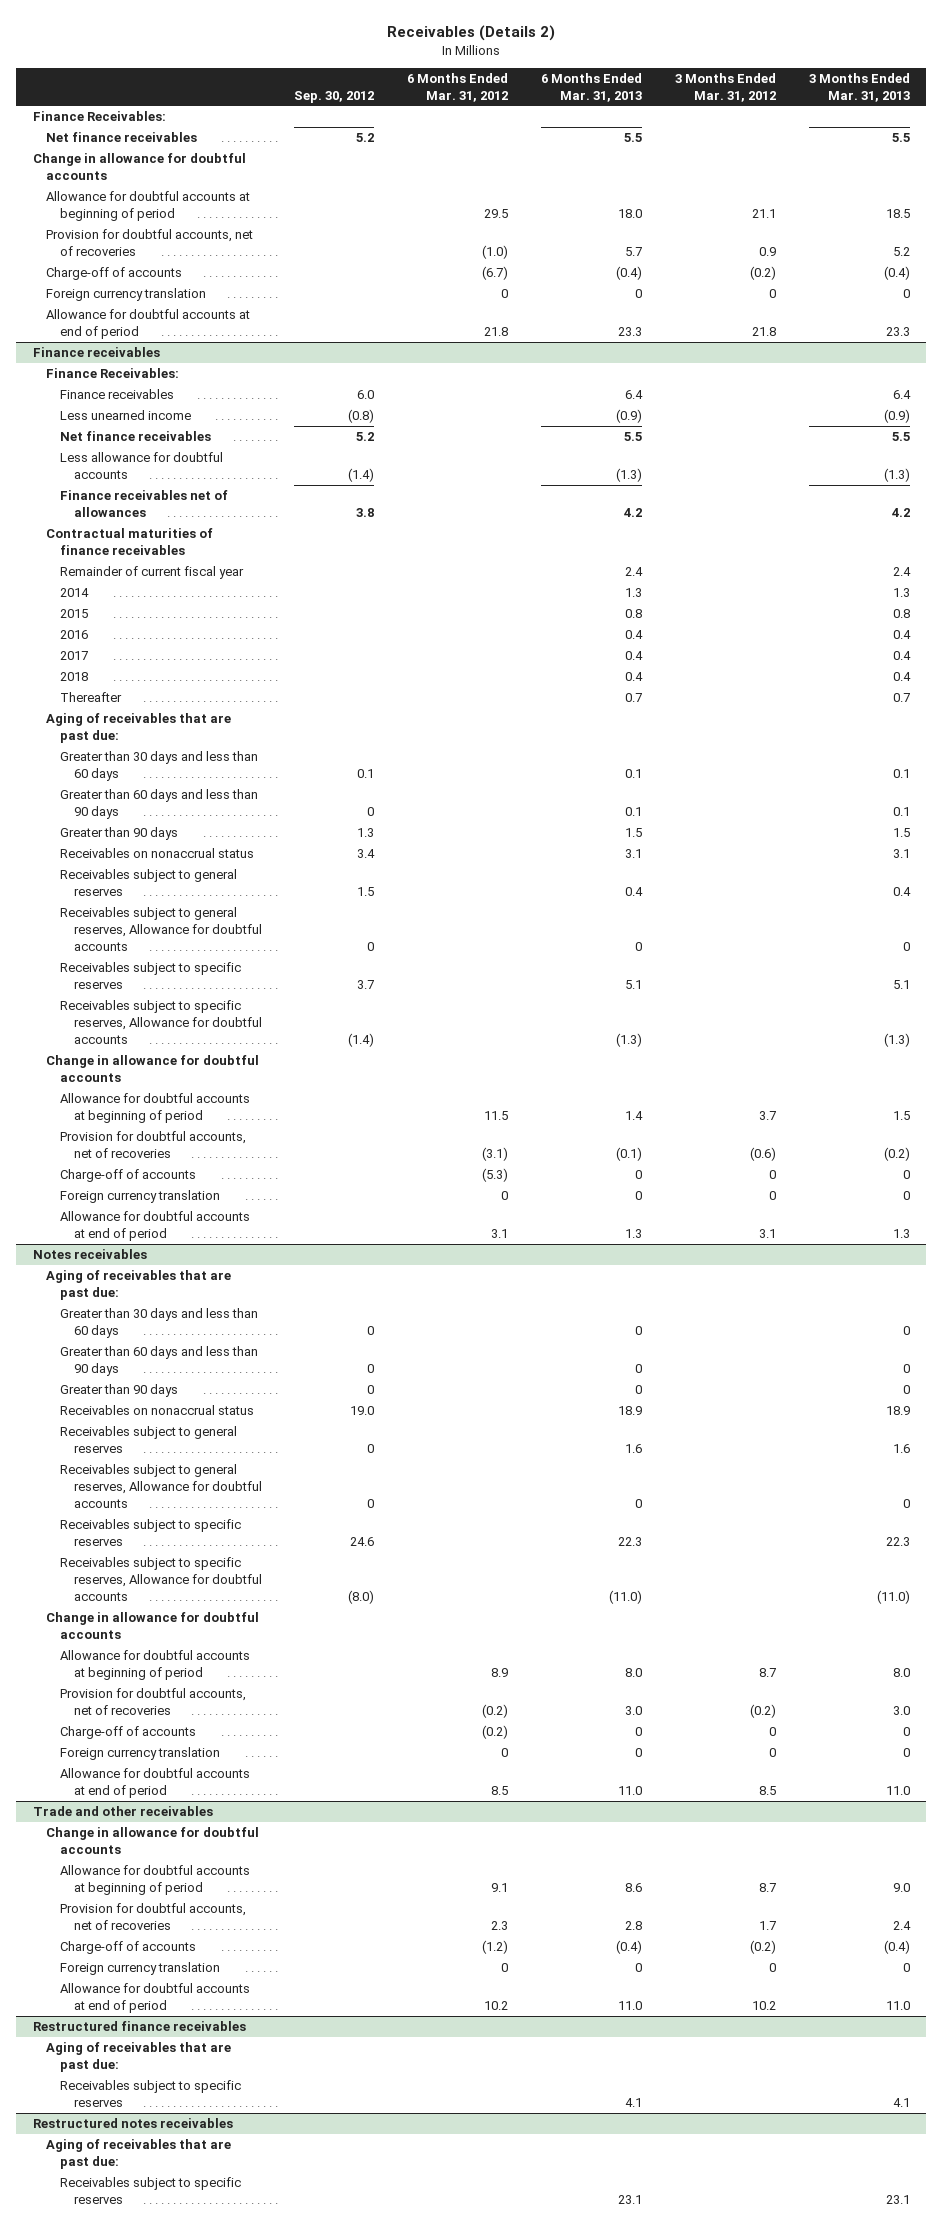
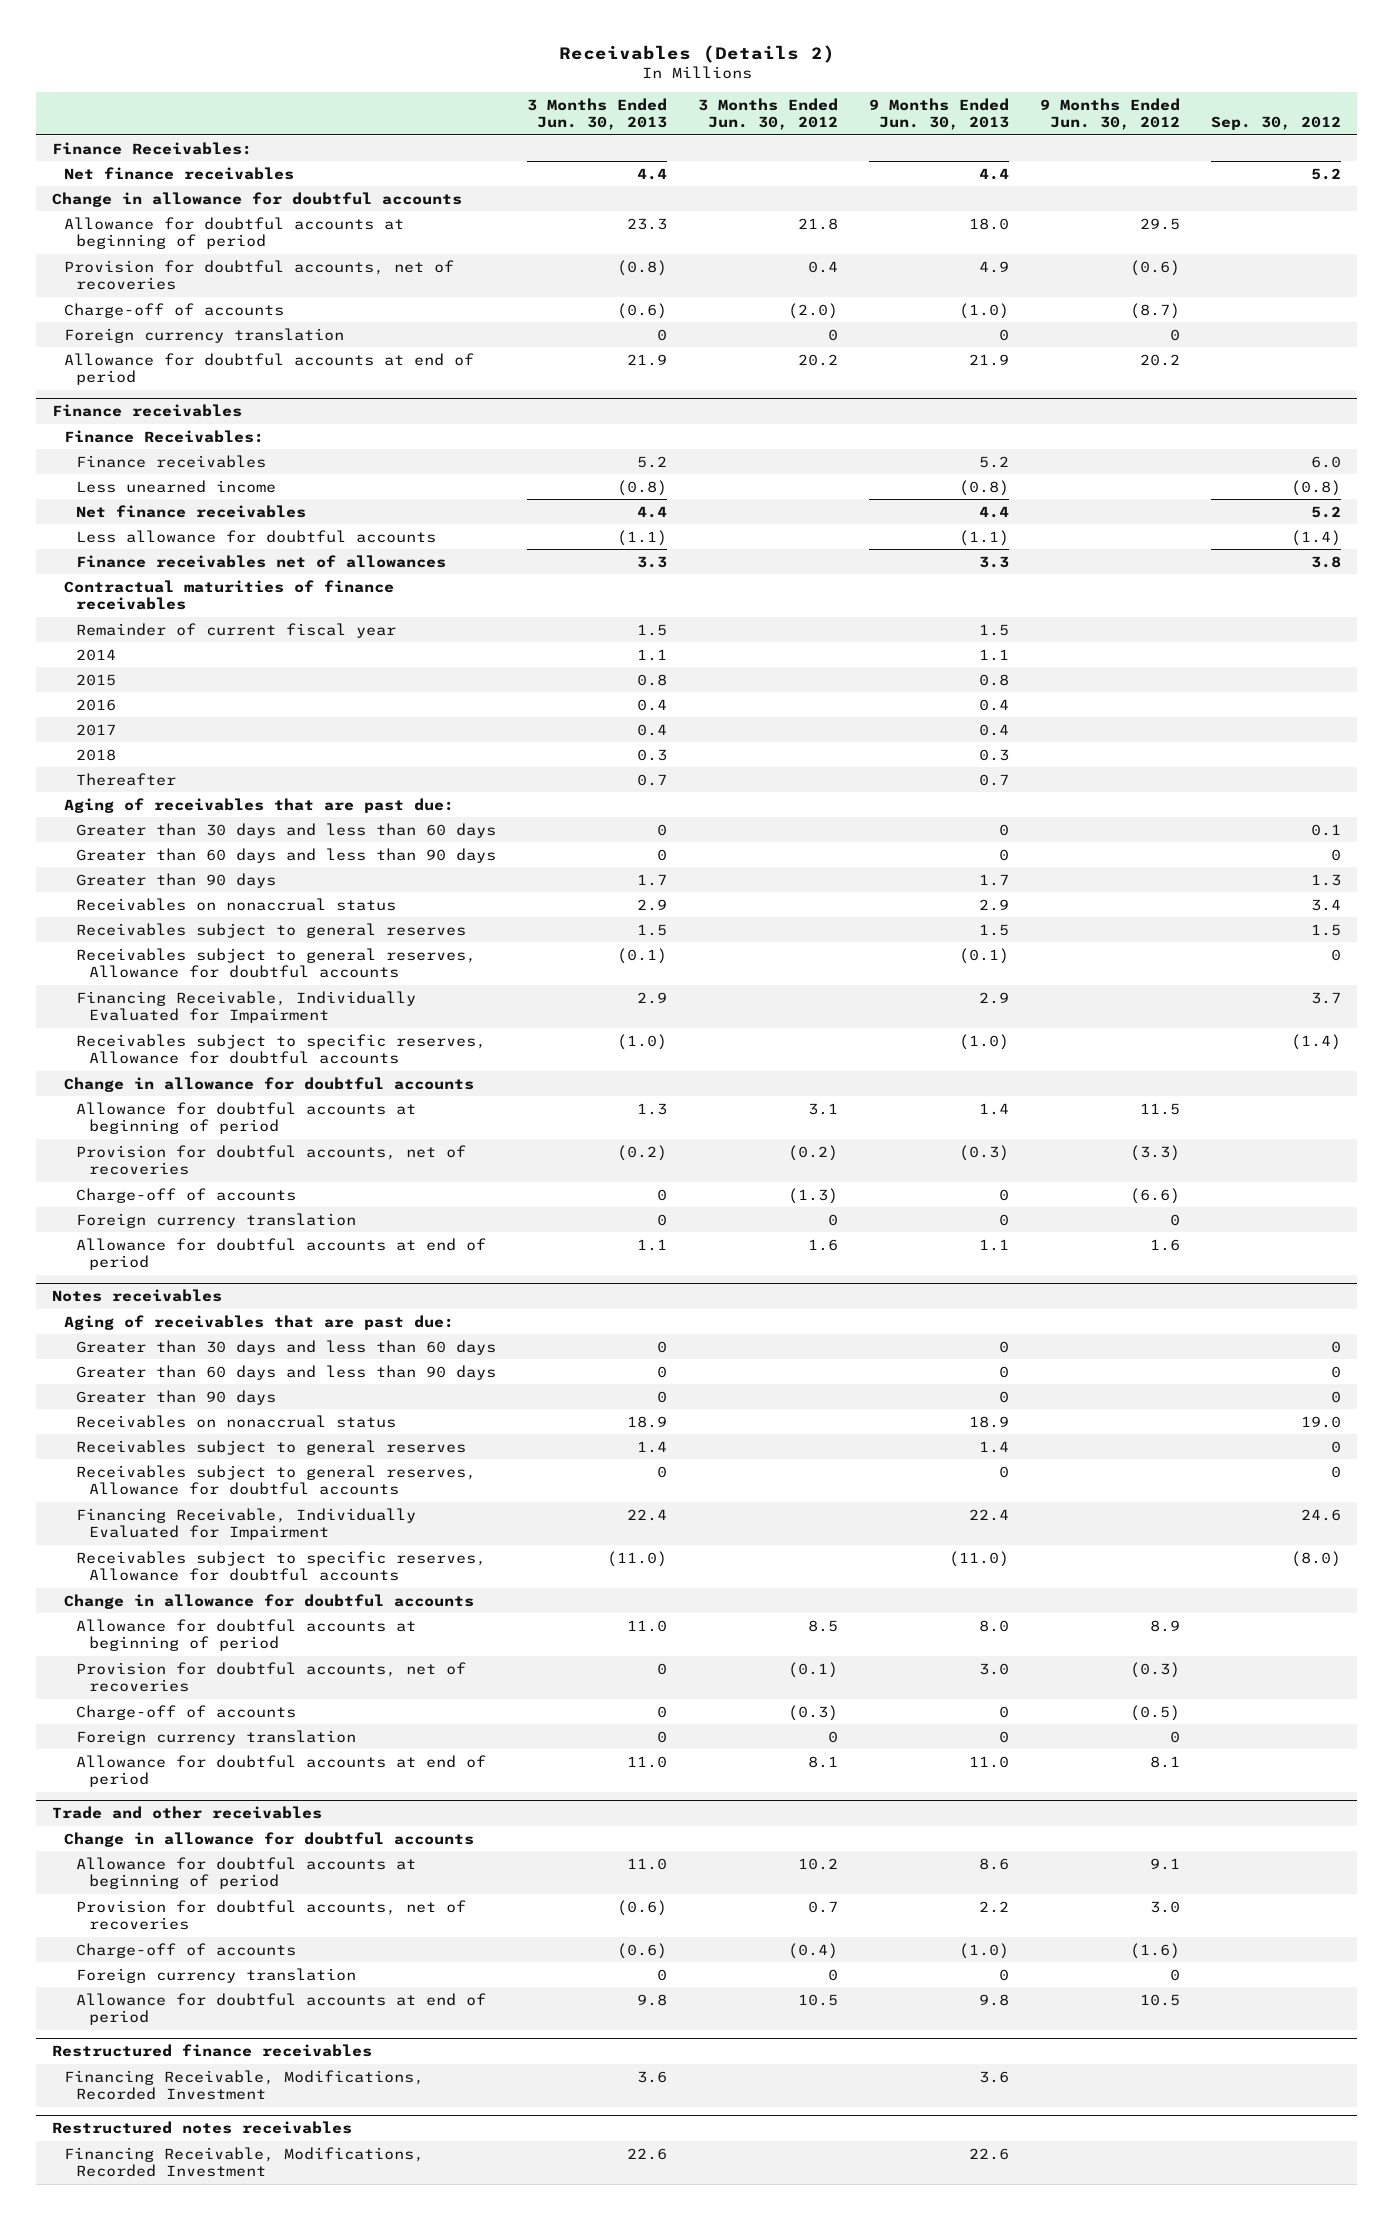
[407,72,509,102] 6 Months Ended Mar. 31, 2012 -> none
[540,72,642,102] 6 Months Ended Mar. 31, 2013 -> none
[674,72,776,102] 3 Months Ended Mar. 31, 2012 -> none
[808,72,910,102] 3 Months Ended Mar. 31, 2013 -> none
none -> [527,98,668,131] 3 Months Ended Jun. 30, 2013
none -> [698,98,839,131] 3 Months Ended Jun. 30, 2012
none -> [869,98,1010,131] 9 Months Ended Jun. 30, 2013
none -> [1040,98,1181,131] 9 Months Ended Jun. 30, 2012
[60,962,242,989] Receivables subject to specific reserves -> [76,990,417,1023] Financing Receivable, Individually Evaluated for Impairment
[60,1519,242,1546] Receivables subject to specific reserves -> [76,1507,417,1540] Financing Receivable, Individually Evaluated for Impairment
[46,2042,232,2072] Aging of receivables that are past due: -> none
[60,2080,242,2107] Receivables subject to specific reserves -> none
none -> [64,2069,425,2100] Financing Receivable, Modifications, Recorded Investment
[46,2139,232,2169] Aging of receivables that are past due: -> none
[60,2177,242,2204] Receivables subject to specific reserves -> none
none -> [64,2146,425,2177] Financing Receivable, Modifications, Recorded Investment

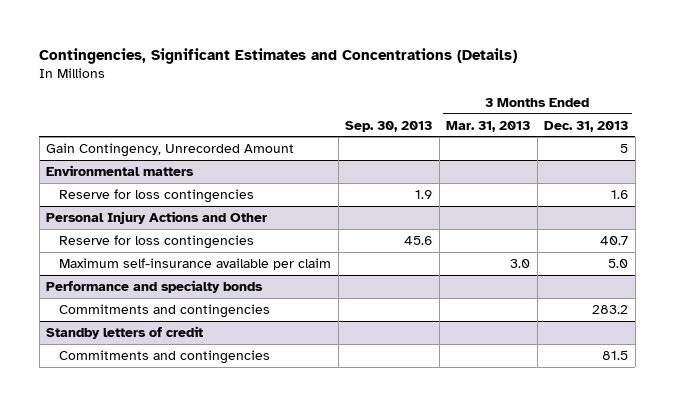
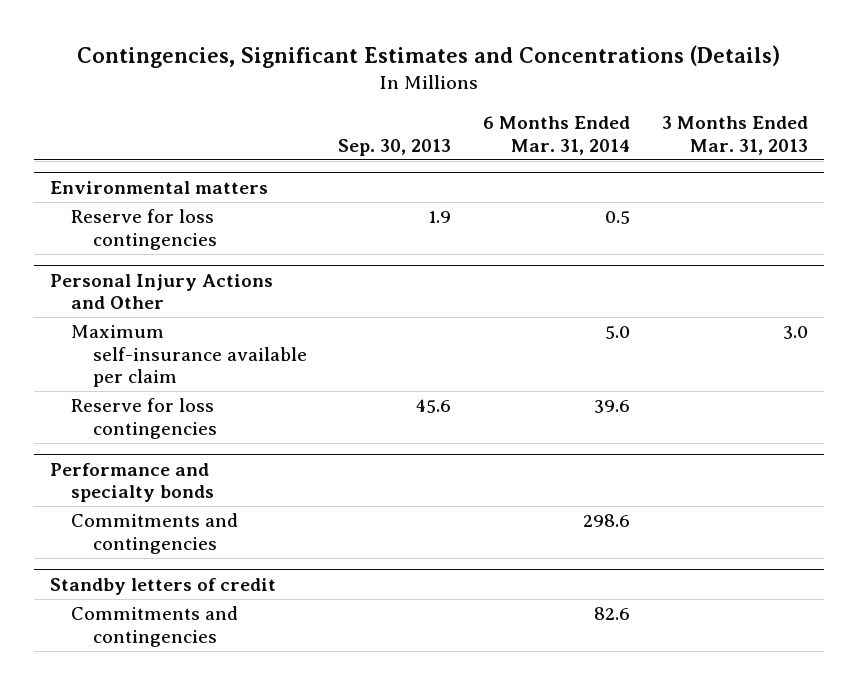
[544,120,629,132] Dec. 31, 2013 -> none
none -> [483,116,631,155] 6 Months Ended Mar. 31, 2014
[46,142,295,157] Gain Contingency, Unrecorded Amount -> none
[59,234,255,249] Reserve for loss contingencies -> [71,398,217,439] Reserve for loss contingencies

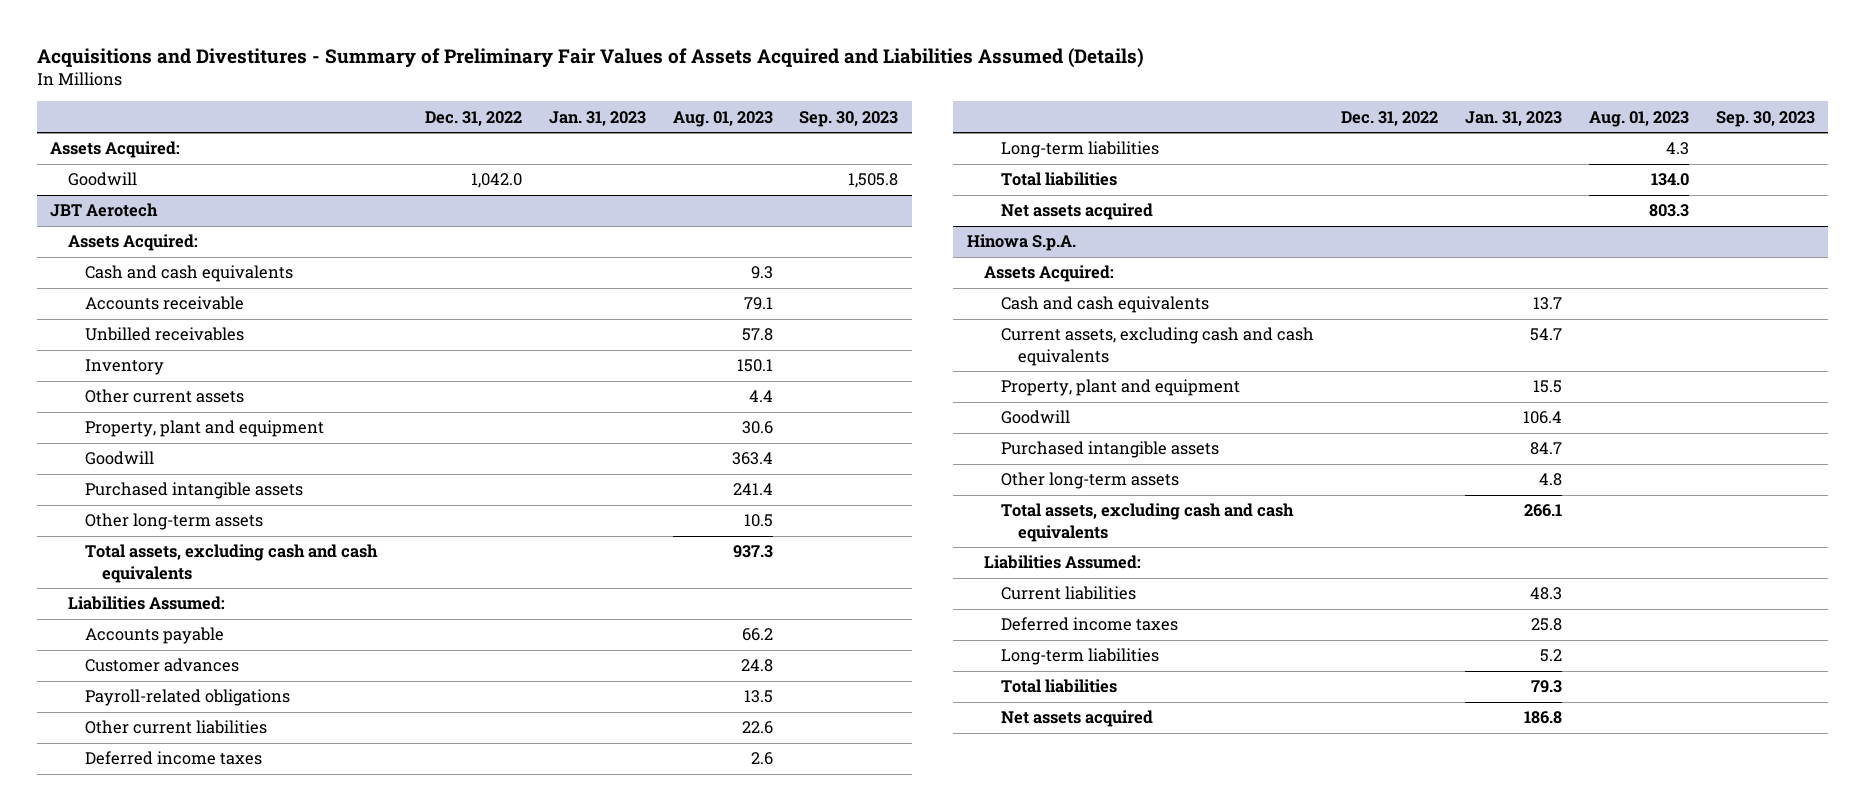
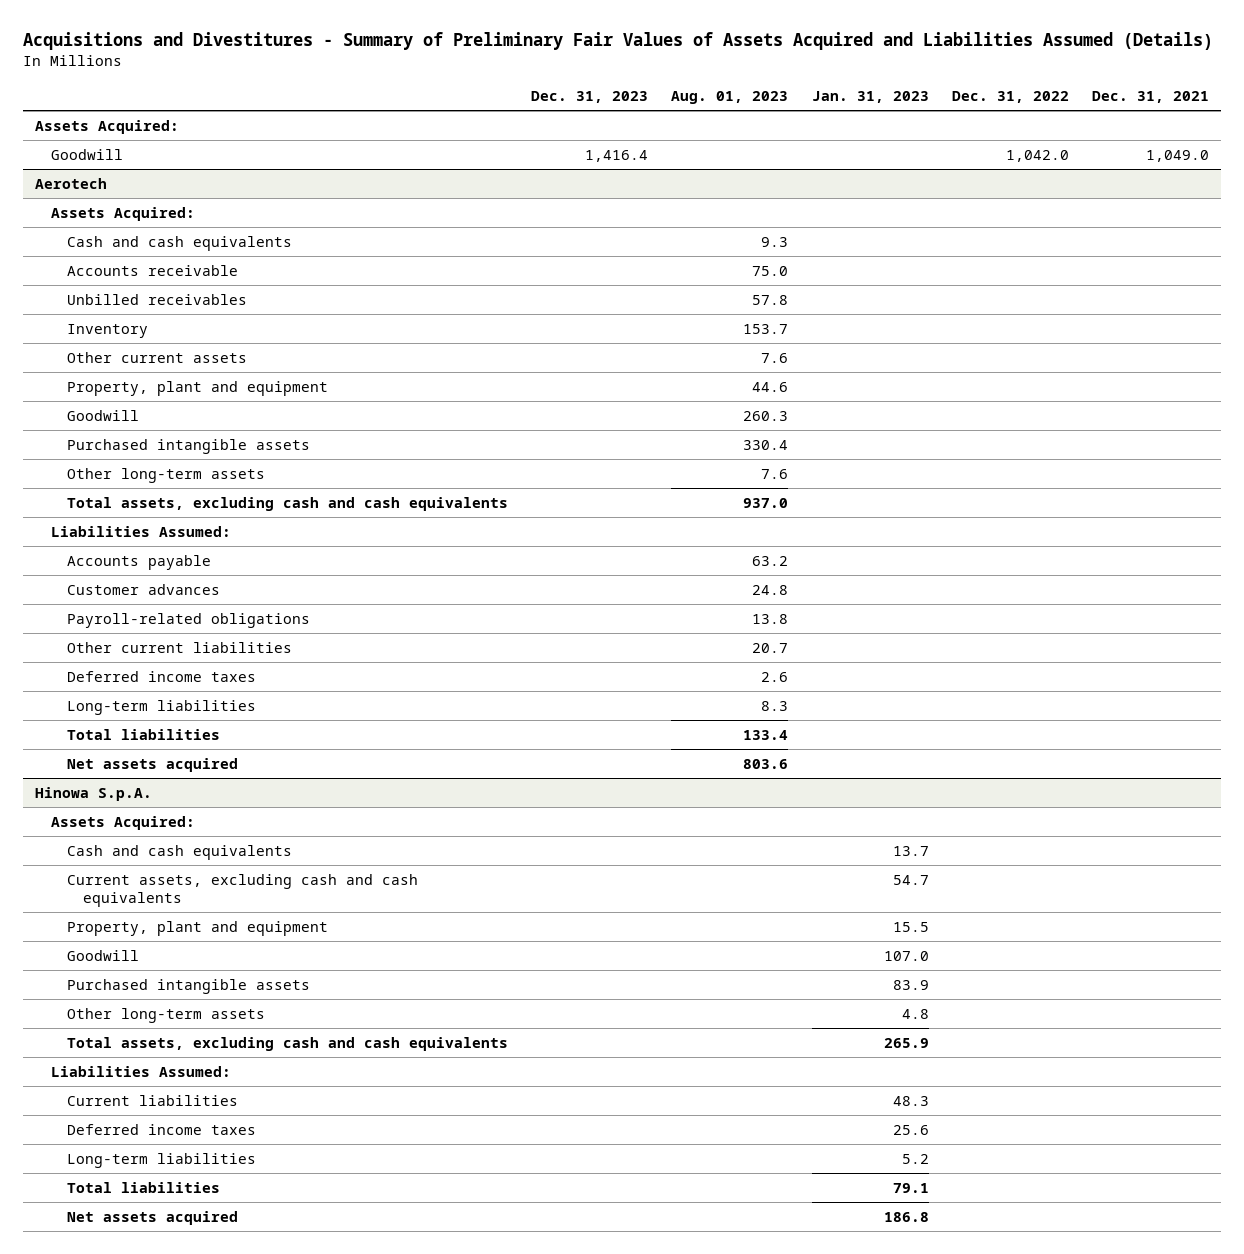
[799,110,899,127] Sep. 30, 2023 -> none
none -> [530,90,648,103] Dec. 31, 2023
none -> [1092,90,1210,103] Dec. 31, 2021
[50,203,159,218] JBT Aerotech -> [35,177,108,189] Aerotech
[743,297,773,311] 79.1 -> [752,265,789,276] 75.0
[736,359,773,373] 150.1 -> [743,323,789,334] 153.7
[748,390,773,403] 4.4 -> [761,352,789,363] 7.6
[741,421,773,435] 30.6 -> [752,381,789,392] 44.6
[731,452,773,466] 363.4 -> [743,410,789,421] 260.3
[732,483,773,496] 241.4 -> [743,439,789,450] 330.4
[743,514,773,528] 10.5 -> [761,468,789,479] 7.6
[732,545,773,559] 937.3 -> [743,497,789,508] 937.0
[741,628,773,642] 66.2 -> [752,555,789,566] 63.2
[743,690,773,704] 13.5 -> [752,613,789,624] 13.8
[741,721,773,735] 22.6 -> [752,642,789,653] 20.7
[1665,142,1689,156] 4.3 -> [761,700,789,711] 8.3
[1650,173,1689,187] 134.0 -> [743,729,789,740] 133.4
[1648,204,1689,218] 803.3 -> [743,758,789,769] 803.6
[1522,411,1562,425] 106.4 -> [883,950,929,961] 107.0
[1529,442,1562,456] 84.7 -> [892,979,929,990] 83.9
[1523,504,1562,518] 266.1 -> [883,1037,929,1048] 265.9
[1530,618,1562,632] 25.8 -> [892,1124,929,1135] 25.6
[1530,680,1562,694] 79.3 -> [892,1182,929,1193] 79.1

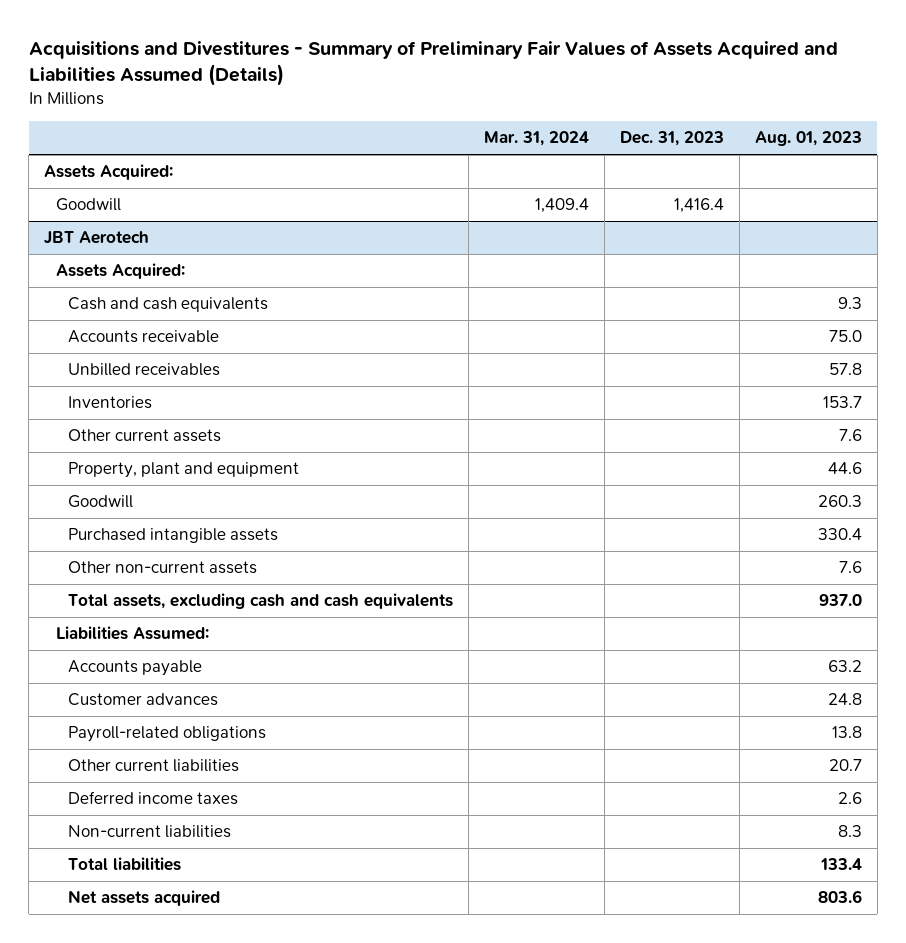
[811,90,929,103] Jan. 31, 2023 -> none
[951,90,1069,103] Dec. 31, 2022 -> none
[1092,90,1210,103] Dec. 31, 2021 -> none
none -> [483,131,589,147] Mar. 31, 2024
[35,177,108,189] Aerotech -> [44,231,150,245] JBT Aerotech
[66,323,148,338] Inventory -> [67,396,152,410] Inventories
[66,467,265,483] Other long-term assets -> [67,561,257,575] Other non-current assets
[66,699,256,715] Long-term liabilities -> [67,825,231,839] Non-current liabilities
[35,786,153,801] Hinowa S.p.A. -> none
[50,815,195,830] Assets Acquired: -> none
[66,844,292,860] Cash and cash equivalents -> none
[66,873,418,907] Current assets, excluding cash and cash equivalents -> none
[66,920,328,936] Property, plant and equipment -> none
[66,949,139,961] Goodwill -> none
[66,978,310,994] Purchased intangible assets -> none
[66,1007,265,1023] Other long-term assets -> none
[66,1036,508,1051] Total assets, excluding cash and cash equivalents -> none
[50,1065,231,1077] Liabilities Assumed: -> none
[66,1094,238,1106] Current liabilities -> none
[66,1123,256,1135] Deferred income taxes -> none
[66,1152,256,1168] Long-term liabilities -> none
[66,1181,220,1193] Total liabilities -> none
[66,1210,238,1225] Net assets acquired -> none

